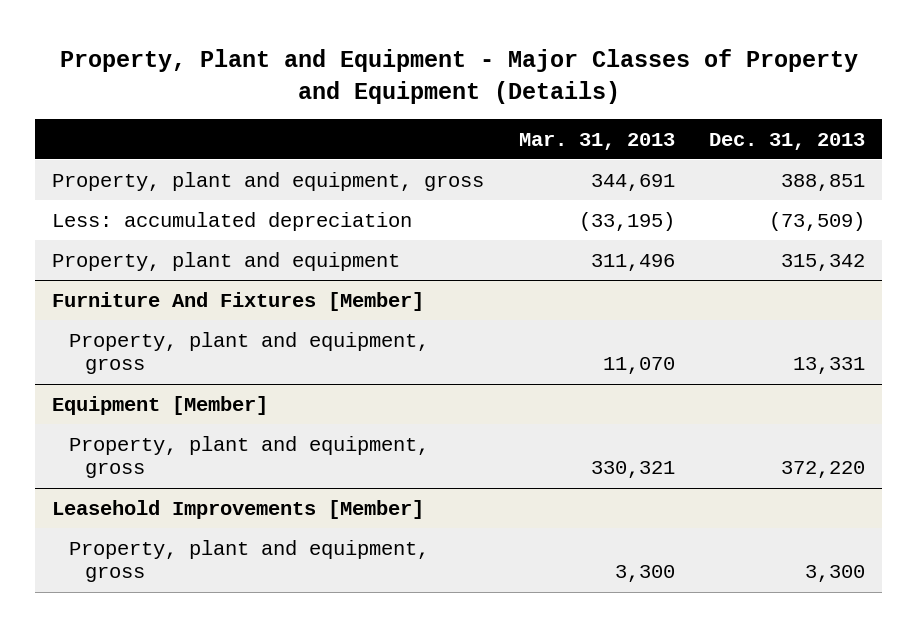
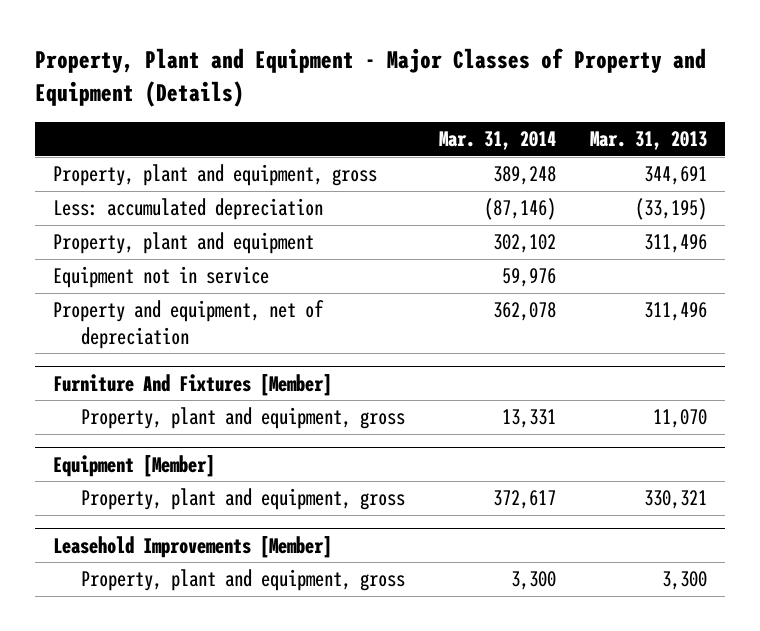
[708,132,865,150] Dec. 31, 2013 -> none
none -> [439,131,557,151] Mar. 31, 2014
none -> [52,266,269,289] Equipment not in service
none -> [52,300,324,349] Property and equipment, net of depreciation

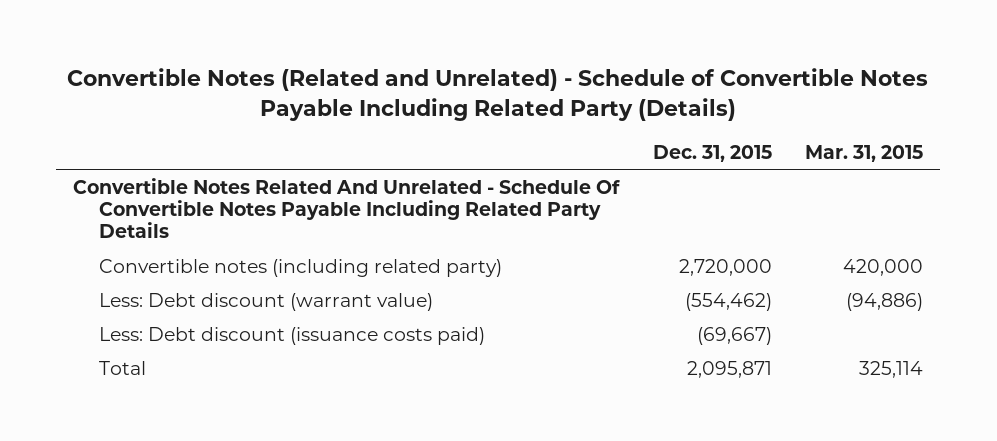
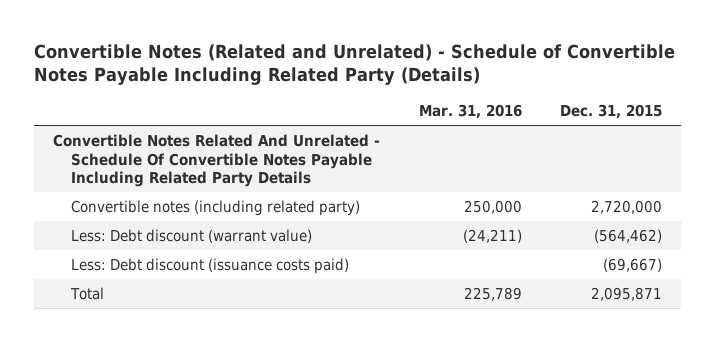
[805,144,924,162] Mar. 31, 2015 -> none
none -> [418,104,522,120] Mar. 31, 2016
[684,292,772,311] (554,462) -> [593,229,662,244] (564,462)

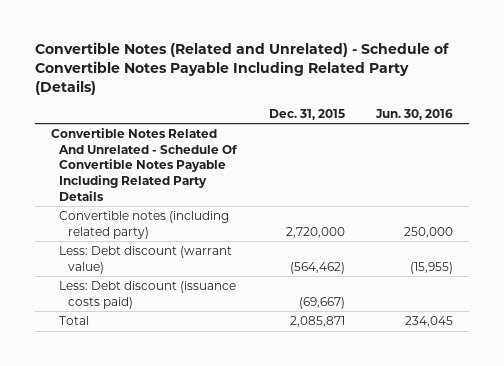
[418,104,522,120] Mar. 31, 2016 -> none
none -> [375,108,454,120] Jun. 30, 2016
[590,287,662,302] 2,095,871 -> [289,315,345,327] 2,085,871

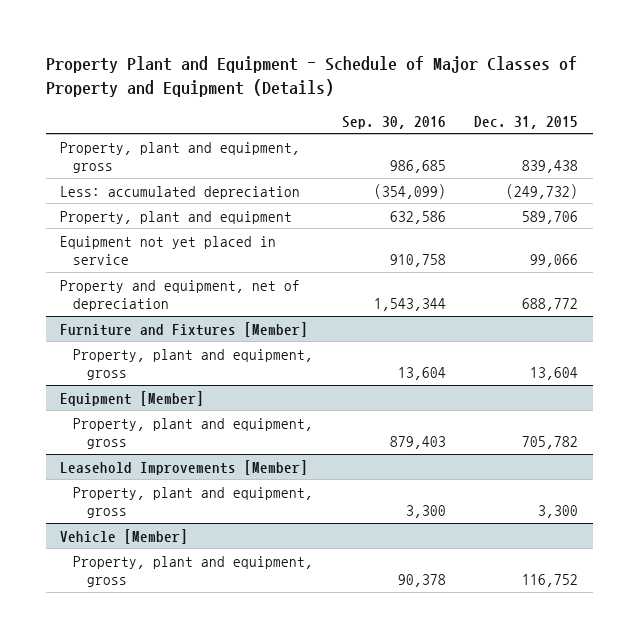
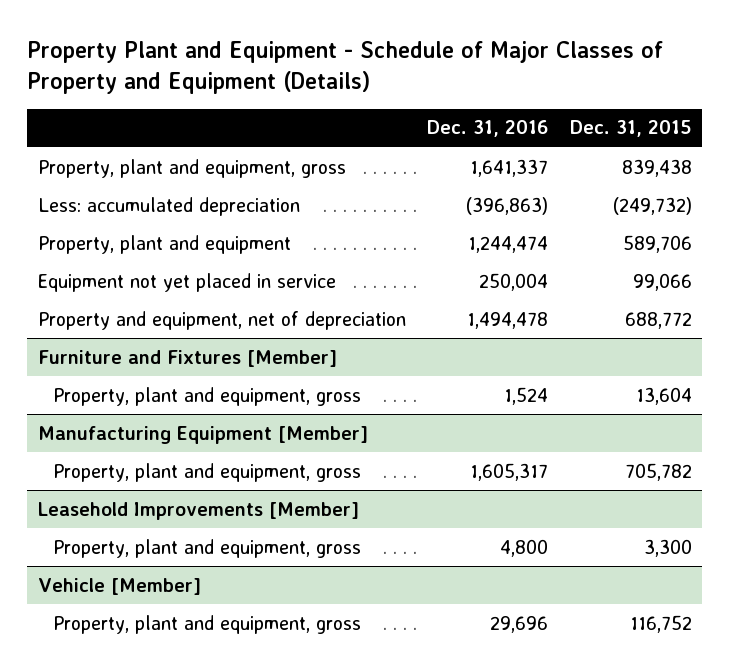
[341,115,446,129] Sep. 30, 2016 -> none
none -> [427,120,549,138] Dec. 31, 2016
[60,390,205,406] Equipment [Member] -> [38,425,369,444] Manufacturing Equipment [Member]

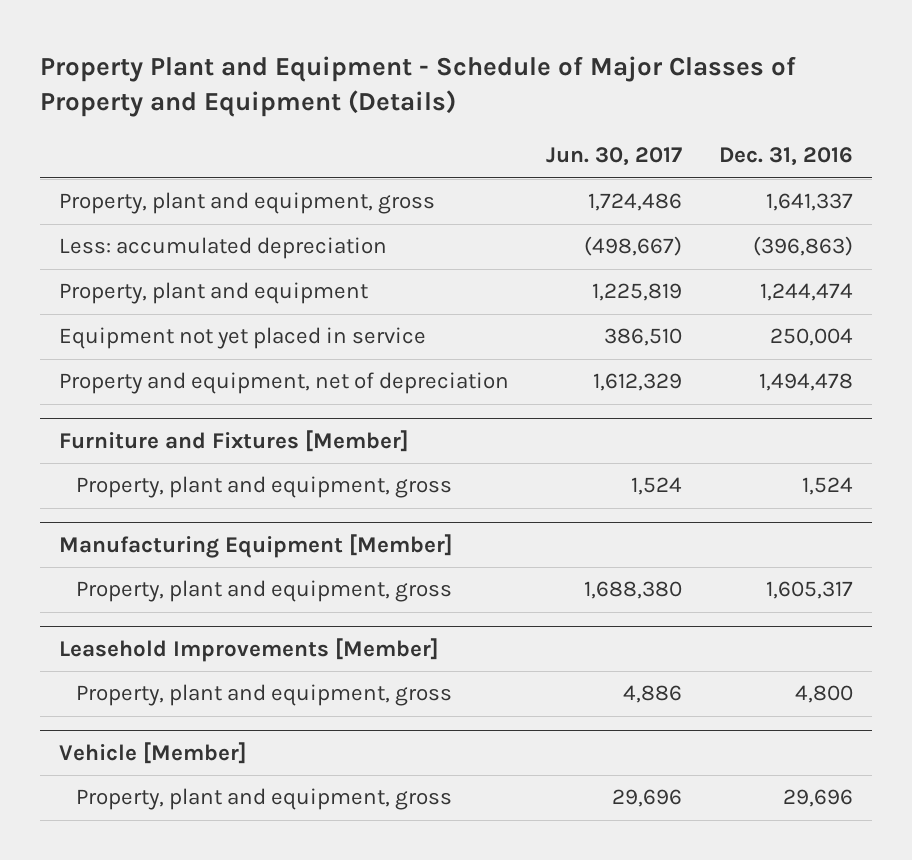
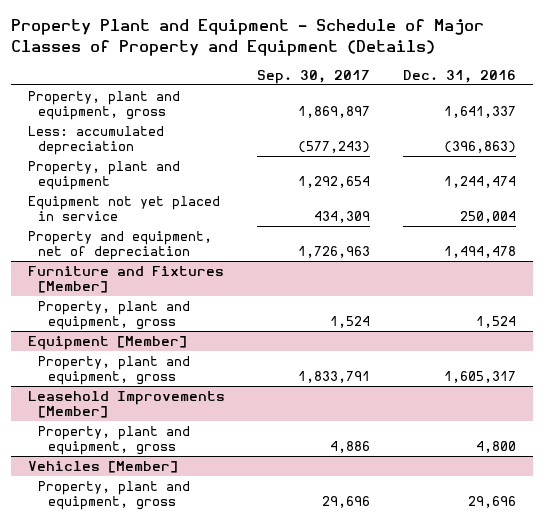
[546,147,683,167] Jun. 30, 2017 -> none
none -> [257,69,371,84] Sep. 30, 2017
[58,533,453,558] Manufacturing Equipment [Member] -> [27,335,187,350] Equipment [Member]
[58,741,247,764] Vehicle [Member] -> [27,460,178,473] Vehicles [Member]

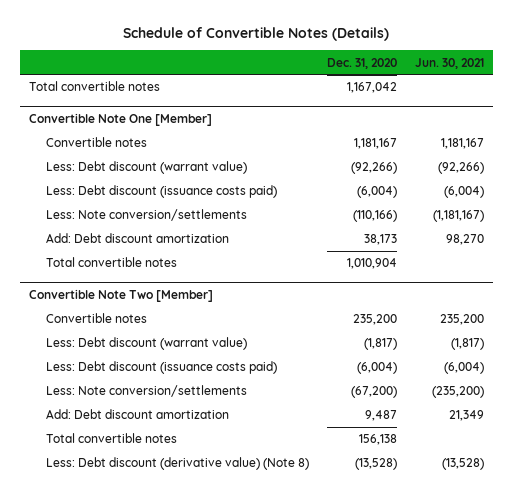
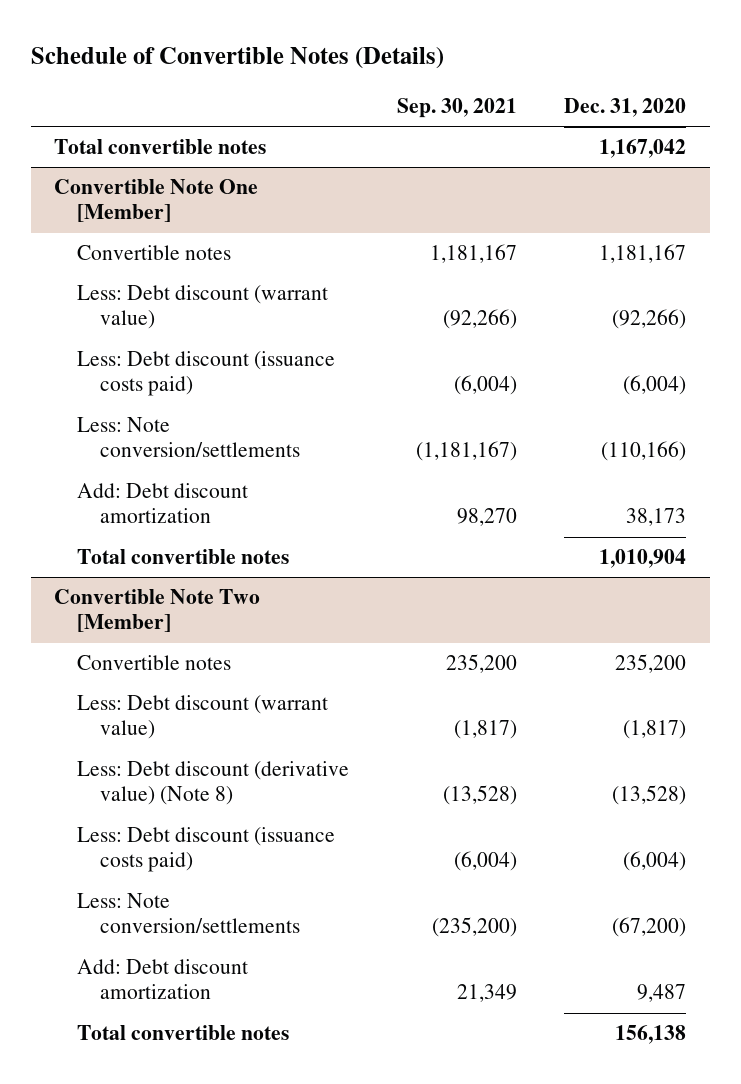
[415,57,485,69] Jun. 30, 2021 -> none
none -> [396,97,517,118] Sep. 30, 2021
[46,457,310,471] Less: Debt discount (derivative value) (Note 8) -> [77,761,350,806] Less: Debt discount (derivative value) (Note 8)

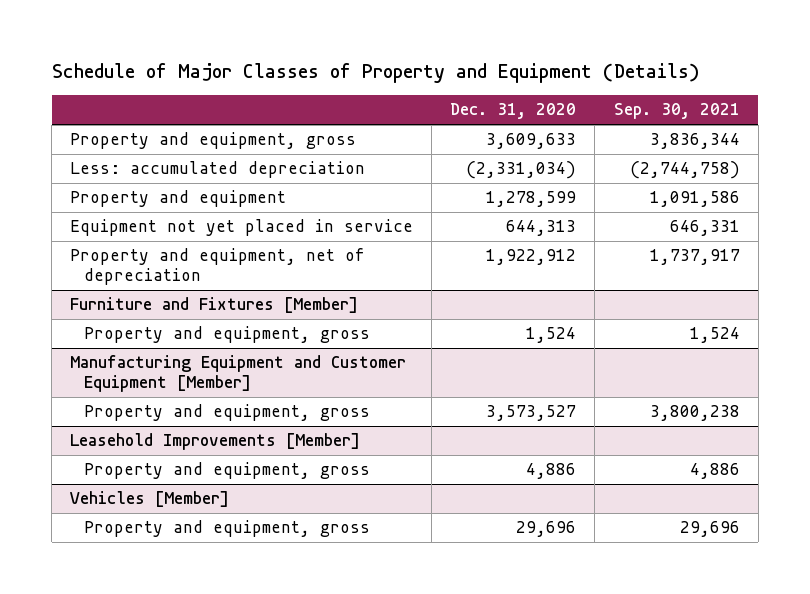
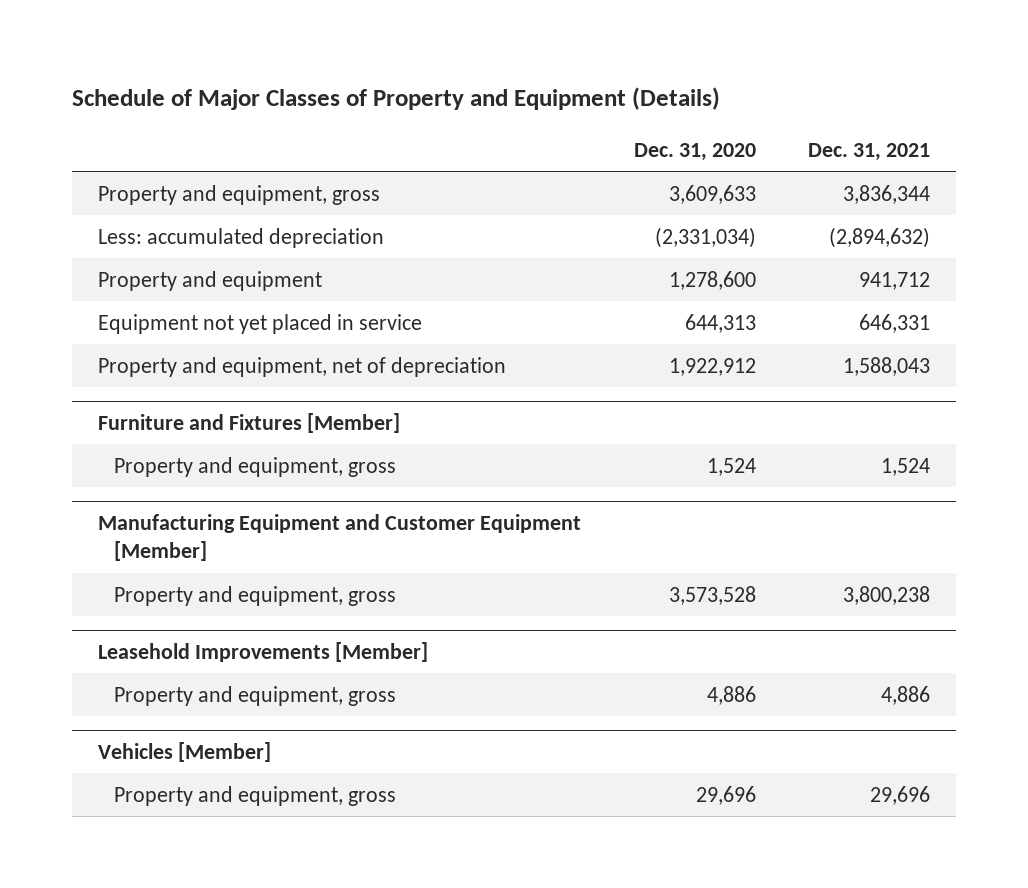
[613,103,740,120] Sep. 30, 2021 -> none
none -> [807,142,930,161] Dec. 31, 2021
[486,191,577,208] 1,278,599 -> [668,270,756,290] 1,278,600
[486,405,577,422] 3,573,527 -> [668,585,756,605] 3,573,528

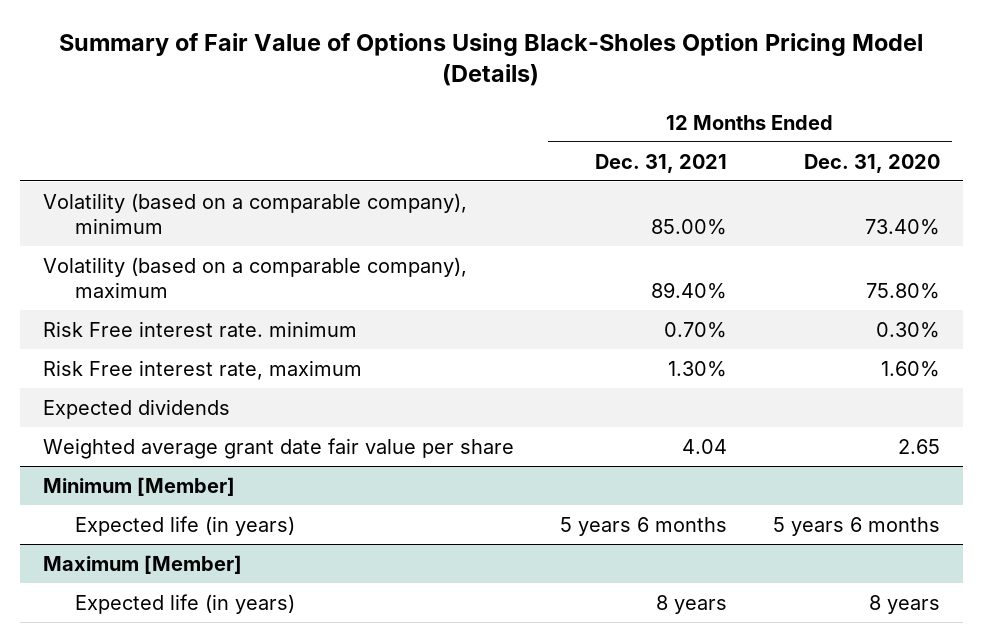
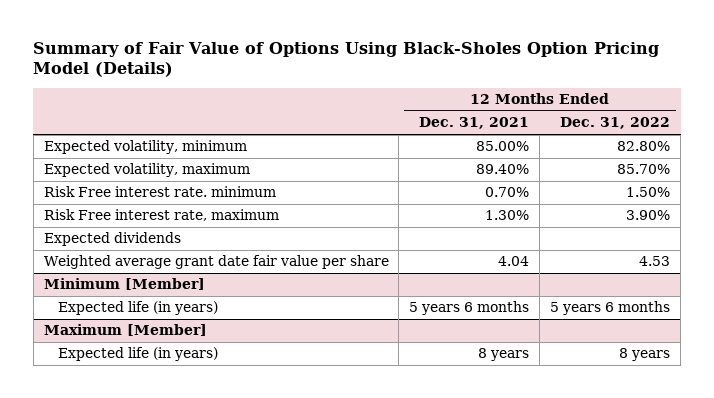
[804,153,941,173] Dec. 31, 2020 -> none
none -> [560,117,671,130] Dec. 31, 2022
[42,192,467,234] Volatility (based on a comparable company), minimum -> [43,140,247,155] Expected volatility, minimum
[42,256,467,298] Volatility (based on a comparable company), maximum -> [43,163,250,178] Expected volatility, maximum

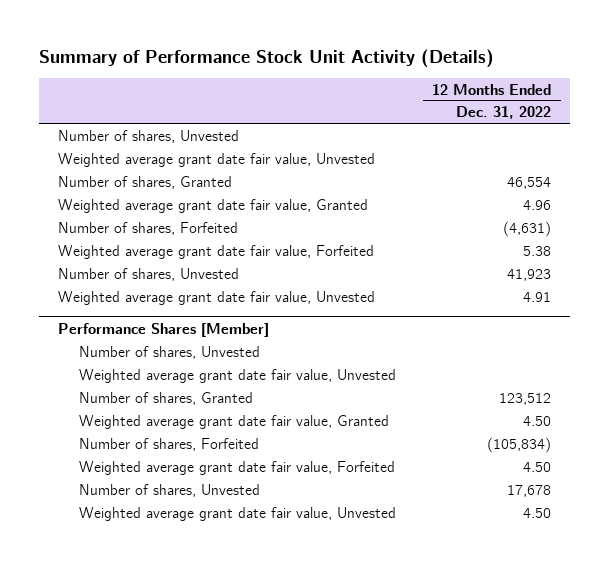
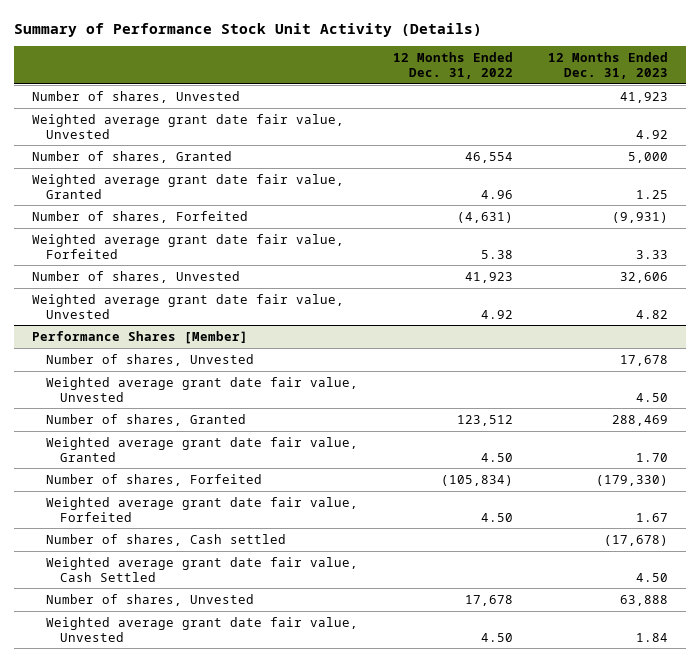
none -> [548,52,669,79] 12 Months Ended Dec. 31, 2023
[523,291,552,302] 4.91 -> [481,309,514,319] 4.92
none -> [45,533,286,546] Number of shares, Cash settled
none -> [45,556,358,582] Weighted average grant date fair value, Cash Settled

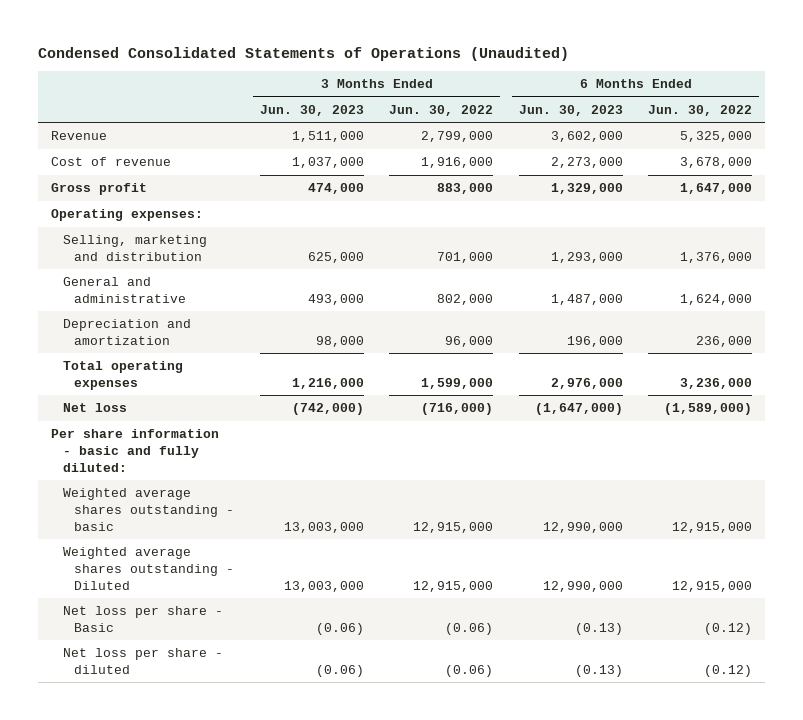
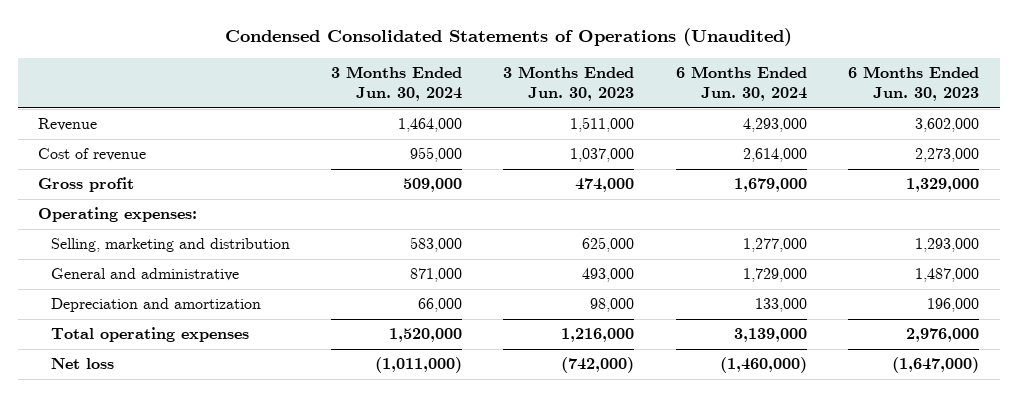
[389,104,494,116] Jun. 30, 2022 -> none
[648,104,753,116] Jun. 30, 2022 -> none
none -> [330,66,462,102] 3 Months Ended Jun. 30, 2024
none -> [675,66,807,102] 6 Months Ended Jun. 30, 2024
[50,429,219,472] Per share information - basic and fully diluted: -> none
[62,488,235,531] Weighted average shares outstanding - basic -> none
[62,547,235,590] Weighted average shares outstanding - Diluted -> none
[62,606,223,632] Net loss per share - Basic -> none
[62,648,223,674] Net loss per share - diluted -> none

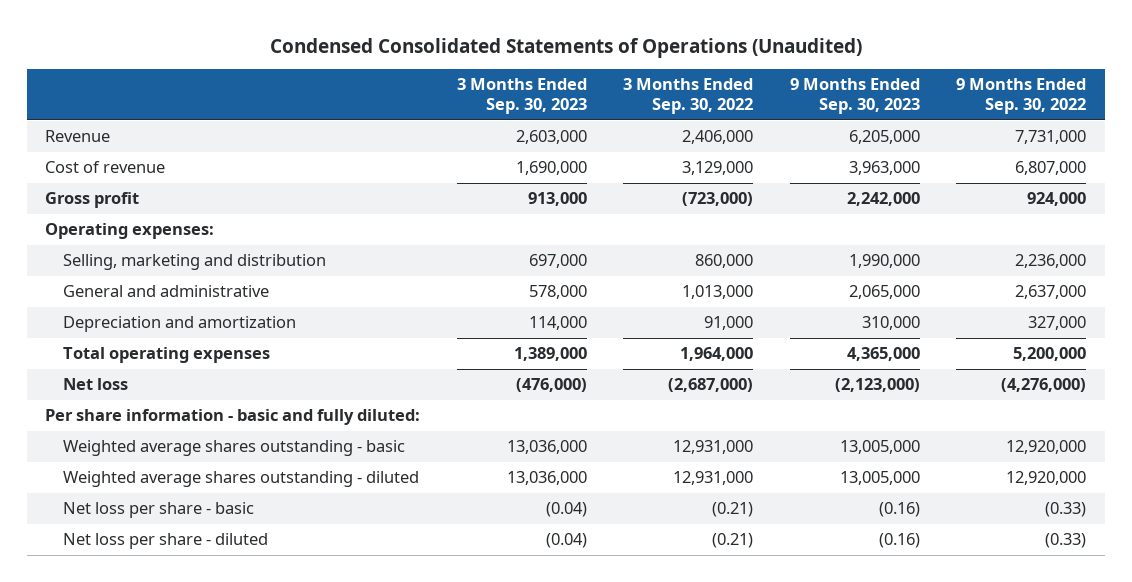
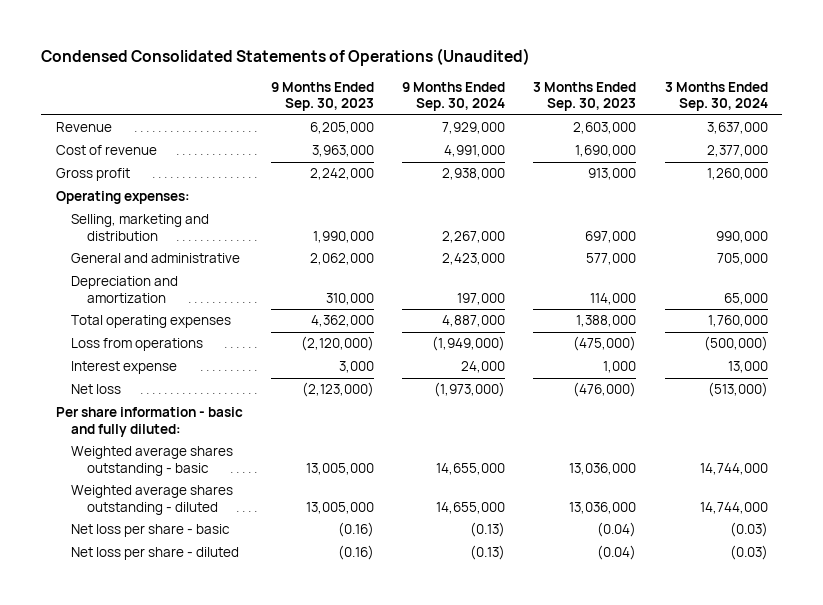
[623,78,754,115] 3 Months Ended Sep. 30, 2022 -> none
[956,78,1087,115] 9 Months Ended Sep. 30, 2022 -> none
none -> [402,82,506,112] 9 Months Ended Sep. 30, 2024
none -> [664,82,768,112] 3 Months Ended Sep. 30, 2024
[528,285,587,300] 578,000 -> [586,253,637,266] 577,000
[848,285,920,300] 2,065,000 -> [309,253,374,266] 2,062,000
[513,347,587,362] 1,389,000 -> [576,315,637,328] 1,388,000
[846,347,920,362] 4,365,000 -> [310,315,374,328] 4,362,000
none -> [71,338,204,352] Loss from operations
none -> [71,361,178,375] Interest expense

